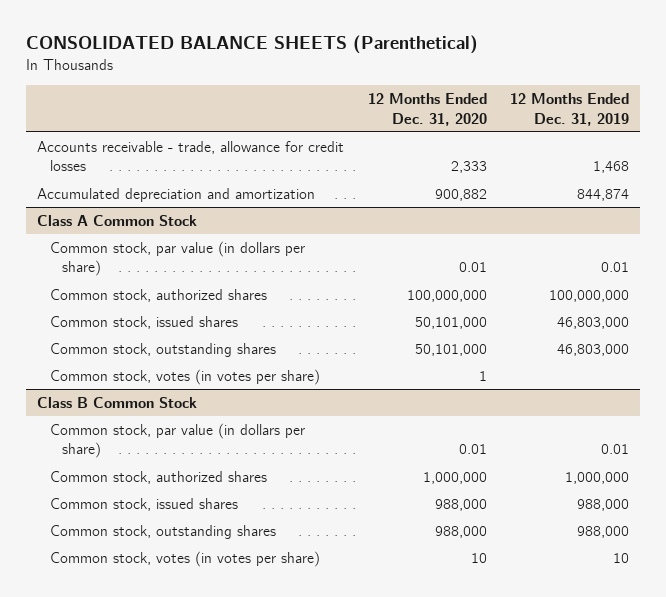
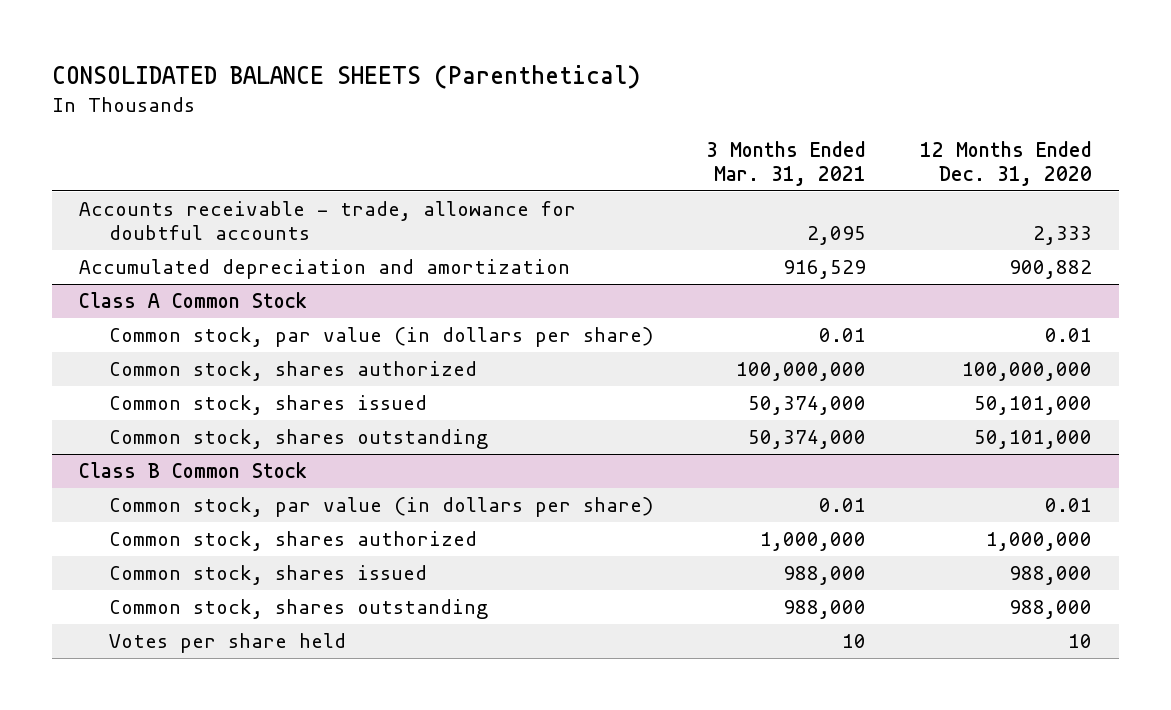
[509,93,629,126] 12 Months Ended Dec. 31, 2019 -> none
none -> [706,140,867,187] 3 Months Ended Mar. 31, 2021
[37,140,345,172] Accounts receivable - trade, allowance for credit losses -> [78,200,576,241] Accounts receivable - trade, allowance for doubtful accounts
[49,368,320,385] Common stock, votes (in votes per share) -> none
[49,288,267,302] Common stock, authorized shares -> [108,360,477,381] Common stock, shares authorized
[49,315,238,329] Common stock, issued shares -> [108,394,427,415] Common stock, shares issued
[49,342,276,357] Common stock, outstanding shares -> [108,428,488,449] Common stock, shares outstanding
[49,470,267,484] Common stock, authorized shares -> [108,530,477,551] Common stock, shares authorized
[49,497,238,511] Common stock, issued shares -> [108,564,427,585] Common stock, shares issued
[49,524,276,539] Common stock, outstanding shares -> [108,598,488,619] Common stock, shares outstanding
[49,550,320,567] Common stock, votes (in votes per share) -> [108,632,346,653] Votes per share held

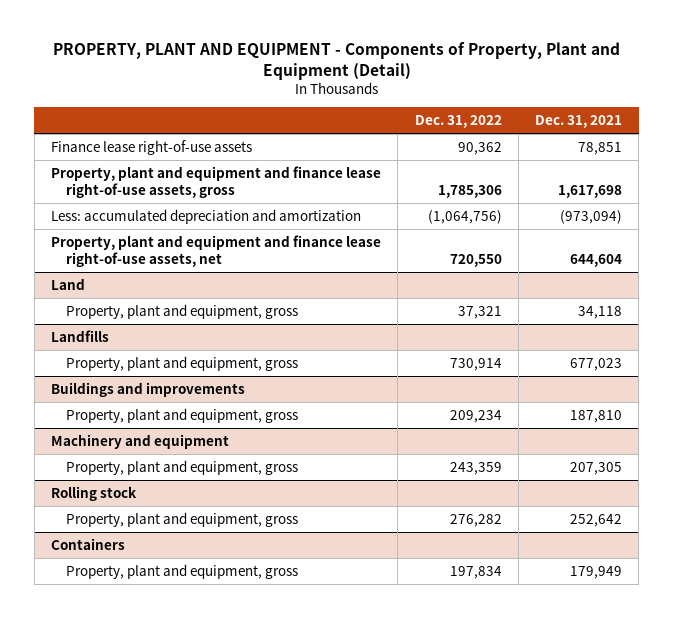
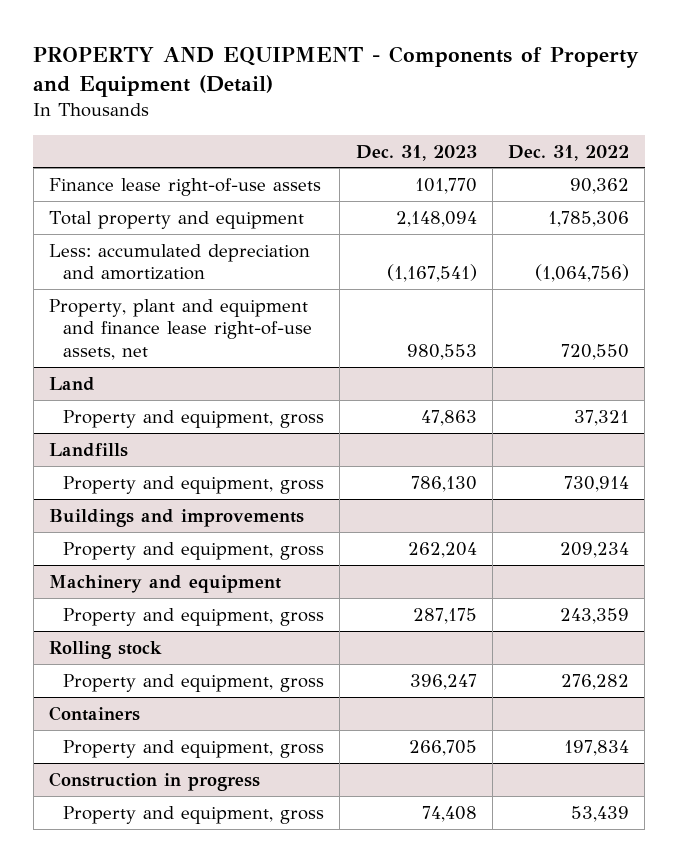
[52,42,620,80] PROPERTY, PLANT AND EQUIPMENT - Components of Property, Plant and Equipment (Detail) -> [33,46,640,98] PROPERTY AND EQUIPMENT - Components of Property and Equipment (Detail)
[534,115,622,129] Dec. 31, 2021 -> none
none -> [355,144,477,161] Dec. 31, 2023
[51,165,382,198] Property, plant and equipment and finance lease right-of-use assets, gross -> [49,210,305,229] Total property and equipment
[65,303,298,319] Property, plant and equipment, gross -> [63,409,325,428] Property and equipment, gross
[65,355,298,371] Property, plant and equipment, gross -> [63,475,325,494] Property and equipment, gross
[65,407,298,423] Property, plant and equipment, gross -> [63,541,325,560] Property and equipment, gross
[65,459,298,475] Property, plant and equipment, gross -> [63,607,325,626] Property and equipment, gross
[65,511,298,527] Property, plant and equipment, gross -> [63,673,325,692] Property and equipment, gross
[65,563,298,579] Property, plant and equipment, gross -> [63,739,325,758] Property and equipment, gross
none -> [49,771,261,791] Construction in progress
none -> [63,805,325,824] Property and equipment, gross

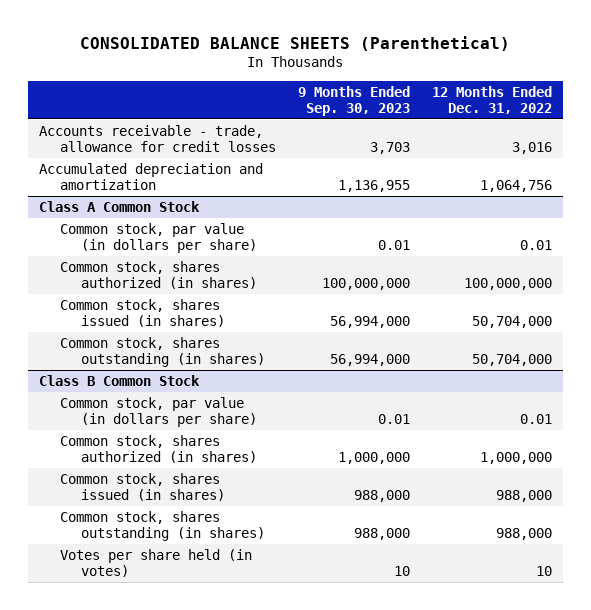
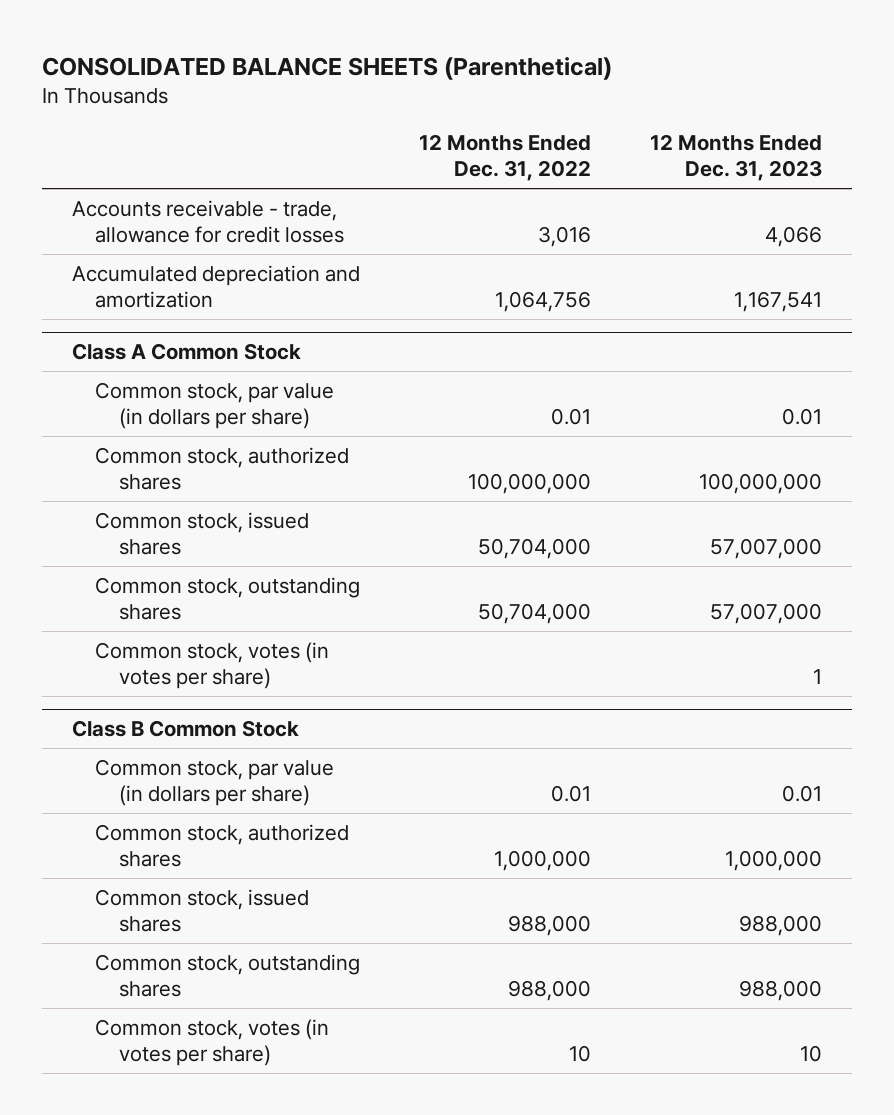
[297,85,410,117] 9 Months Ended Sep. 30, 2023 -> none
none -> [650,134,823,182] 12 Months Ended Dec. 31, 2023
[59,260,257,290] Common stock, shares authorized (in shares) -> [95,446,350,491] Common stock, authorized shares
[59,298,225,328] Common stock, shares issued (in shares) -> [95,511,310,556] Common stock, issued shares
[59,336,265,368] Common stock, shares outstanding (in shares) -> [95,576,361,621] Common stock, outstanding shares
none -> [95,641,330,690] Common stock, votes (in votes per share)
[59,434,257,464] Common stock, shares authorized (in shares) -> [95,823,350,868] Common stock, authorized shares
[59,472,225,502] Common stock, shares issued (in shares) -> [95,888,310,933] Common stock, issued shares
[59,510,265,542] Common stock, shares outstanding (in shares) -> [95,953,361,998] Common stock, outstanding shares
[59,548,252,578] Votes per share held (in votes) -> [95,1018,330,1067] Common stock, votes (in votes per share)

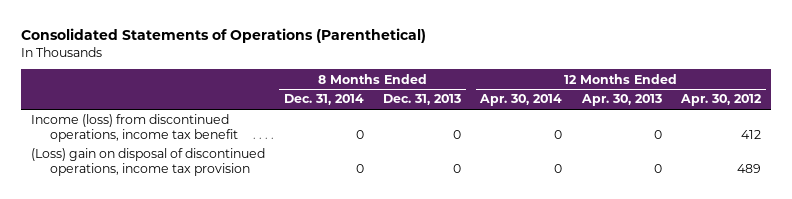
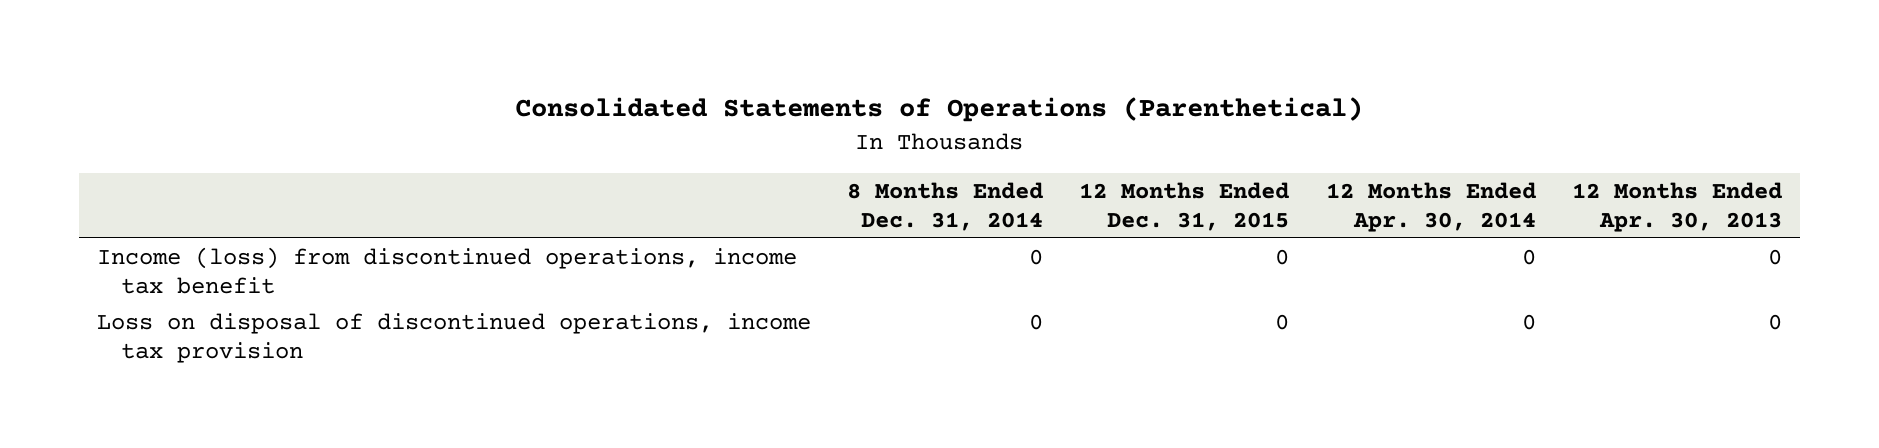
[383,94,462,106] Dec. 31, 2013 -> none
[679,94,762,107] Apr. 30, 2012 -> none
none -> [1079,181,1290,231] 12 Months Ended Dec. 31, 2015
[30,148,265,176] (Loss) gain on disposal of discontinued operations, income tax provision -> [96,313,811,364] Loss on disposal of discontinued operations, income tax provision

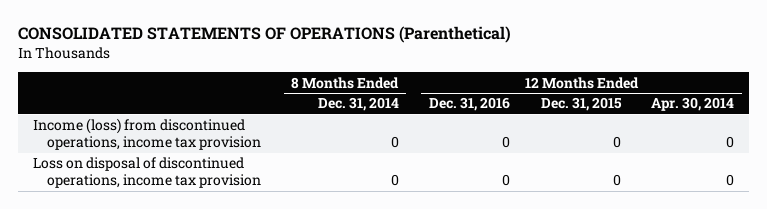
[515,97,1364,123] Consolidated Statements of Operations (Parenthetical) -> [17,26,511,44] CONSOLIDATED STATEMENTS OF OPERATIONS (Parenthetical)
[1572,181,1783,232] 12 Months Ended Apr. 30, 2013 -> none
none -> [429,97,511,112] Dec. 31, 2016
[96,247,797,295] Income (loss) from discontinued operations, income tax benefit -> [32,118,262,151] Income (loss) from discontinued operations, income tax provision

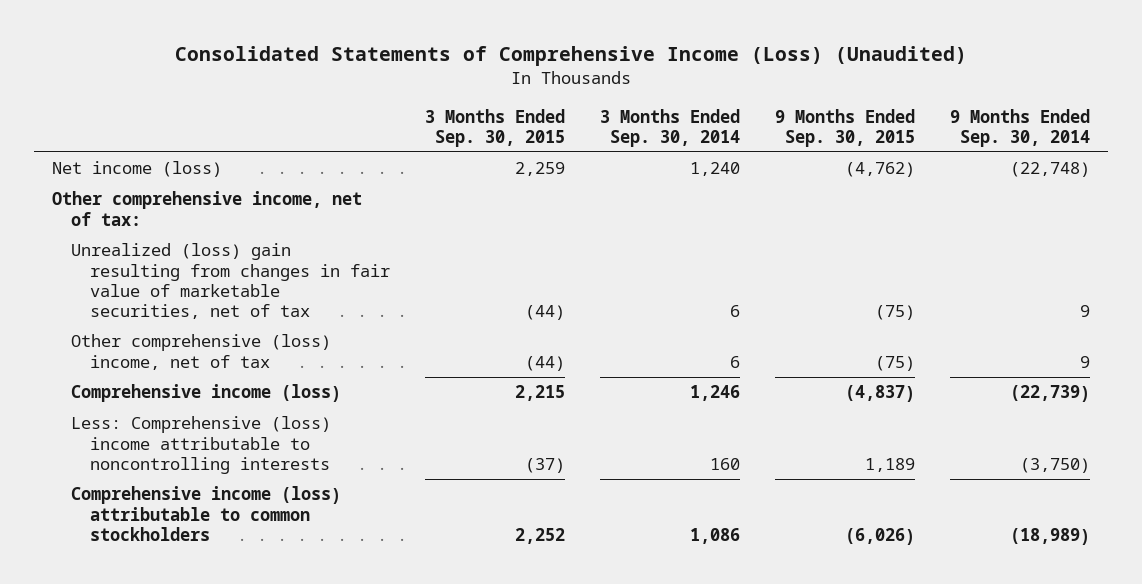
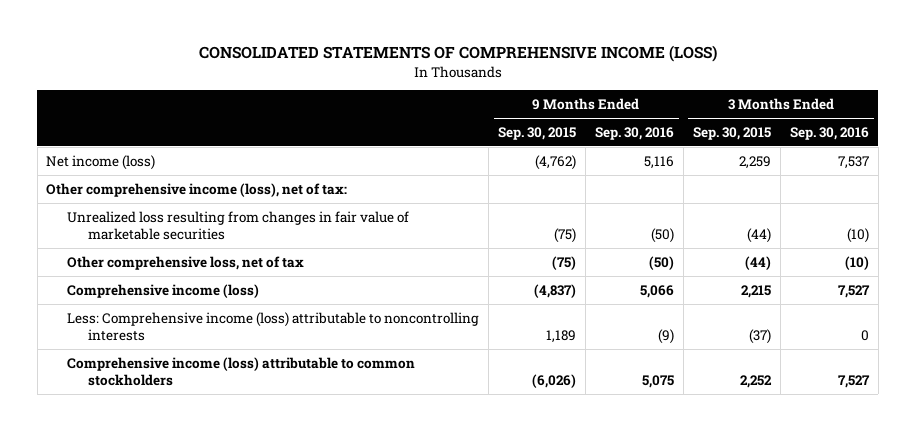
[175,45,968,66] Consolidated Statements of Comprehensive Income (Loss) (Unaudited) -> [198,45,717,63] CONSOLIDATED STATEMENTS OF COMPREHENSIVE INCOME (LOSS)
[600,108,741,147] 3 Months Ended Sep. 30, 2014 -> none
[950,108,1091,147] 9 Months Ended Sep. 30, 2014 -> none
none -> [595,127,675,141] Sep. 30, 2016
none -> [789,127,869,141] Sep. 30, 2016
[51,191,362,226] Other comprehensive income, net of tax: -> [46,182,348,197] Other comprehensive income (loss), net of tax:
[70,243,390,319] Unrealized (loss) gain resulting from changes in fair value of marketable securities, net of tax -> [67,210,410,241] Unrealized loss resulting from changes in fair value of marketable securities
[70,334,331,370] Other comprehensive (loss) income, net of tax -> [67,255,305,270] Other comprehensive loss, net of tax
[70,416,331,474] Less: Comprehensive (loss) income attributable to noncontrolling interests -> [67,311,480,342] Less: Comprehensive income (loss) attributable to noncontrolling interests

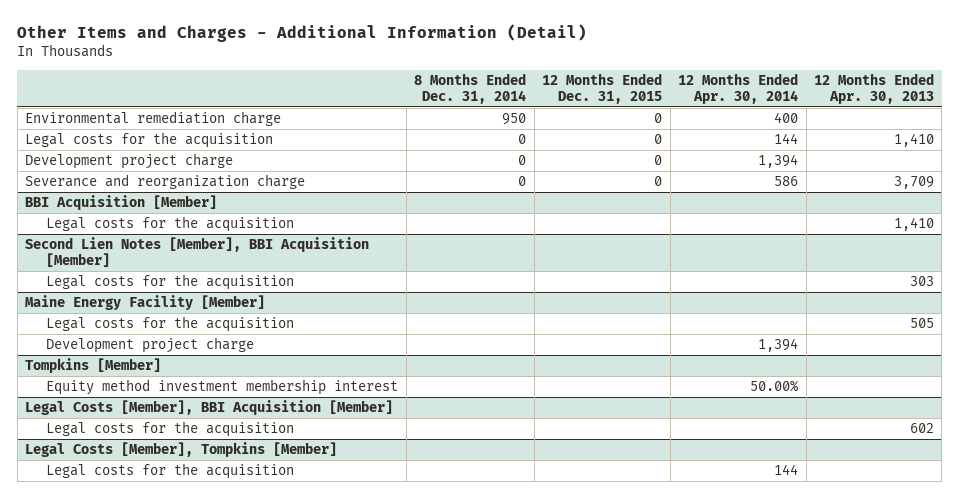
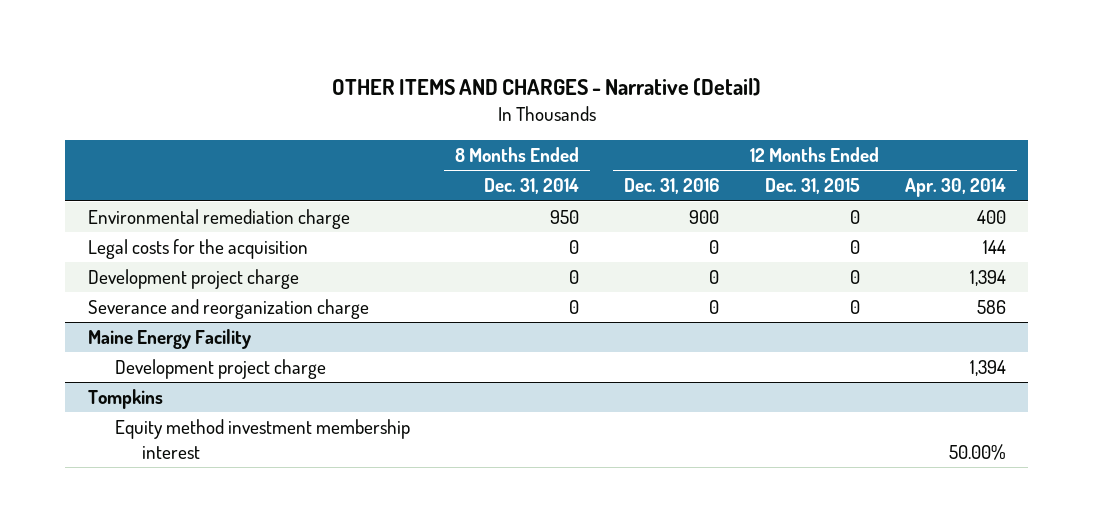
[17,24,588,43] Other Items and Charges - Additional Information (Detail) -> [331,78,761,97] OTHER ITEMS AND CHARGES - Narrative (Detail)
[814,72,935,104] 12 Months Ended Apr. 30, 2013 -> none
none -> [624,178,720,195] Dec. 31, 2016
[25,195,218,211] BBI Acquisition [Member] -> none
[46,216,295,233] Legal costs for the acquisition -> none
[25,237,370,268] Second Lien Notes [Member], BBI Acquisition [Member] -> none
[46,274,295,291] Legal costs for the acquisition -> none
[46,316,295,333] Legal costs for the acquisition -> none
[25,295,266,311] Maine Energy Facility [Member] -> [88,329,252,350] Maine Energy Facility
[25,358,162,374] Tompkins [Member] -> [88,389,164,410] Tompkins
[25,400,394,416] Legal Costs [Member], BBI Acquisition [Member] -> none
[46,421,295,438] Legal costs for the acquisition -> none
[25,442,338,458] Legal Costs [Member], Tompkins [Member] -> none
[46,463,295,480] Legal costs for the acquisition -> none

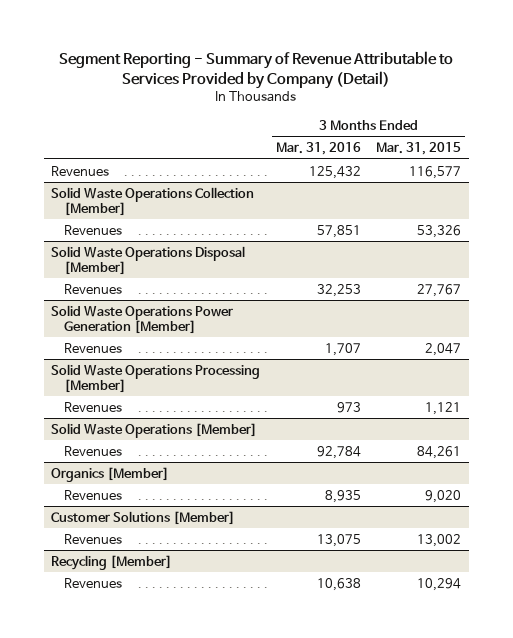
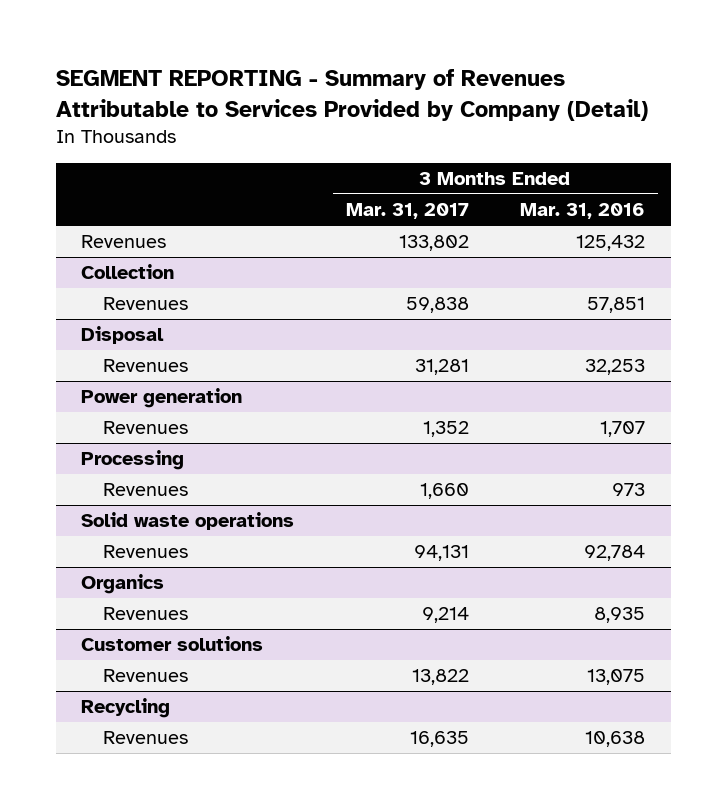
[59,50,454,89] Segment Reporting - Summary of Revenue Attributable to Services Provided by Company (Detail) -> [55,69,648,121] SEGMENT REPORTING - Summary of Revenues Attributable to Services Provided by Company (Detail)
[376,142,462,156] Mar. 31, 2015 -> none
none -> [345,203,469,220] Mar. 31, 2017
[51,186,255,216] Solid Waste Operations Collection [Member] -> [81,264,175,280] Collection
[51,245,246,275] Solid Waste Operations Disposal [Member] -> [81,326,165,345] Disposal
[51,304,234,334] Solid Waste Operations Power Generation [Member] -> [81,388,243,409] Power generation
[51,363,261,393] Solid Waste Operations Processing [Member] -> [81,450,185,471] Processing
[51,422,258,438] Solid Waste Operations [Member] -> [81,512,295,531] Solid waste operations
[51,466,170,482] Organics [Member] -> [81,574,165,595] Organics
[51,510,236,525] Customer Solutions [Member] -> [81,636,264,652] Customer solutions
[51,554,173,570] Recycling [Member] -> [81,698,171,719] Recycling

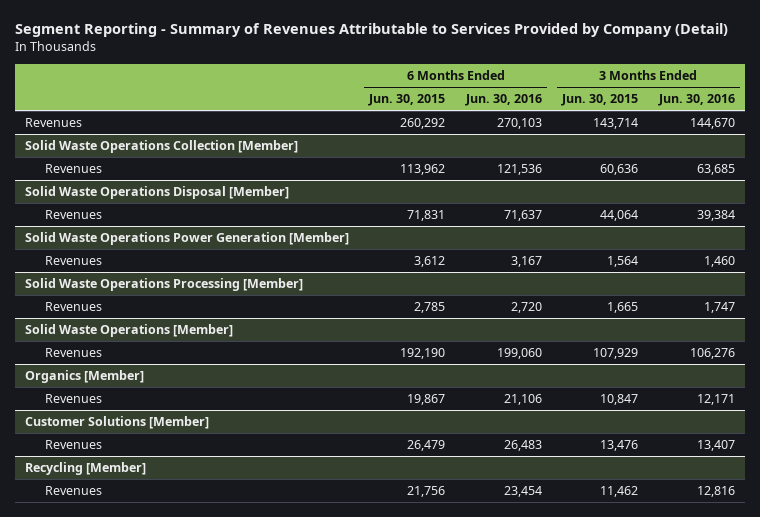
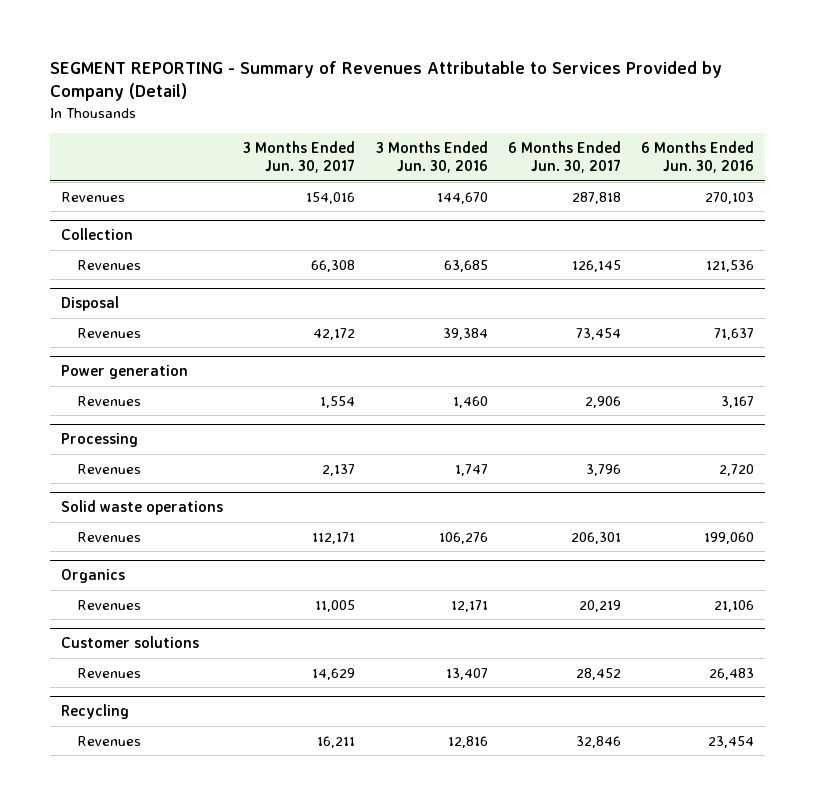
[14,23,728,38] Segment Reporting - Summary of Revenues Attributable to Services Provided by Company (Detail) -> [50,60,723,102] SEGMENT REPORTING - Summary of Revenues Attributable to Services Provided by Company (Detail)
[368,94,446,107] Jun. 30, 2015 -> none
[561,94,639,107] Jun. 30, 2015 -> none
none -> [243,140,356,174] 3 Months Ended Jun. 30, 2017
none -> [507,140,621,174] 6 Months Ended Jun. 30, 2017
[25,140,299,154] Solid Waste Operations Collection [Member] -> [60,227,133,240] Collection
[25,186,290,200] Solid Waste Operations Disposal [Member] -> [60,295,119,311] Disposal
[25,232,350,246] Solid Waste Operations Power Generation [Member] -> [60,364,188,379] Power generation
[25,278,304,292] Solid Waste Operations Processing [Member] -> [60,432,138,447] Processing
[25,324,234,338] Solid Waste Operations [Member] -> [60,499,223,515] Solid waste operations
[25,370,145,384] Organics [Member] -> [60,568,125,583] Organics
[25,416,210,430] Customer Solutions [Member] -> [60,635,199,648] Customer solutions
[25,462,147,476] Recycling [Member] -> [60,703,129,719] Recycling

